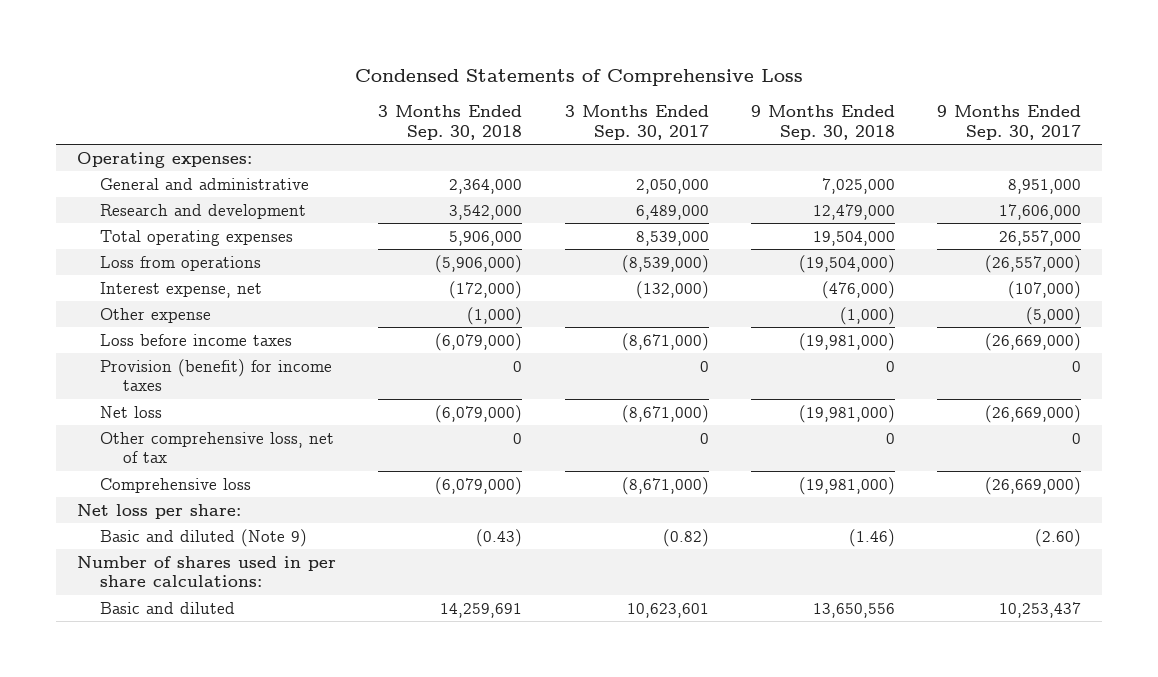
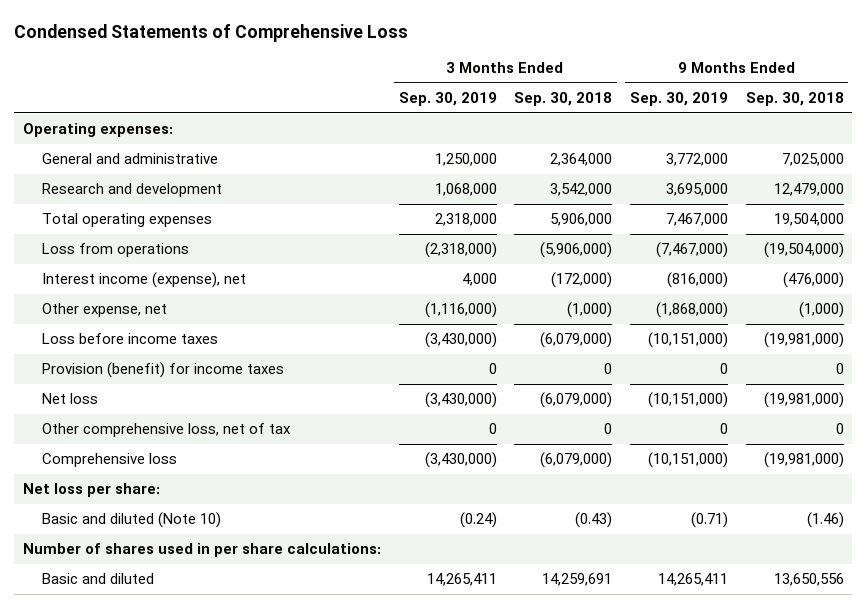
[564,105,709,140] 3 Months Ended Sep. 30, 2017 -> none
[937,105,1082,140] 9 Months Ended Sep. 30, 2017 -> none
none -> [398,91,497,106] Sep. 30, 2019
none -> [629,91,728,106] Sep. 30, 2019
[100,281,263,298] Interest expense, net -> [42,272,247,289] Interest income (expense), net
[100,307,212,323] Other expense -> [42,303,168,318] Other expense, net
[100,528,308,547] Basic and diluted (Note 9) -> [42,512,222,529] Basic and diluted (Note 10)

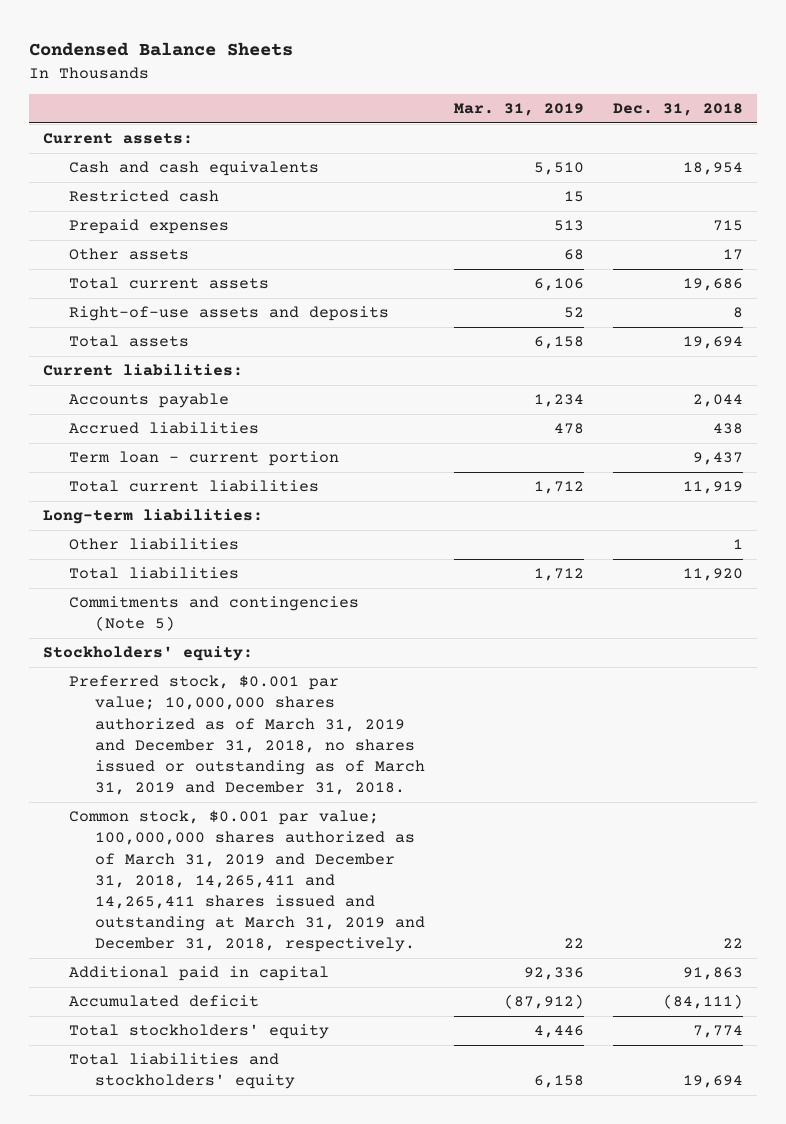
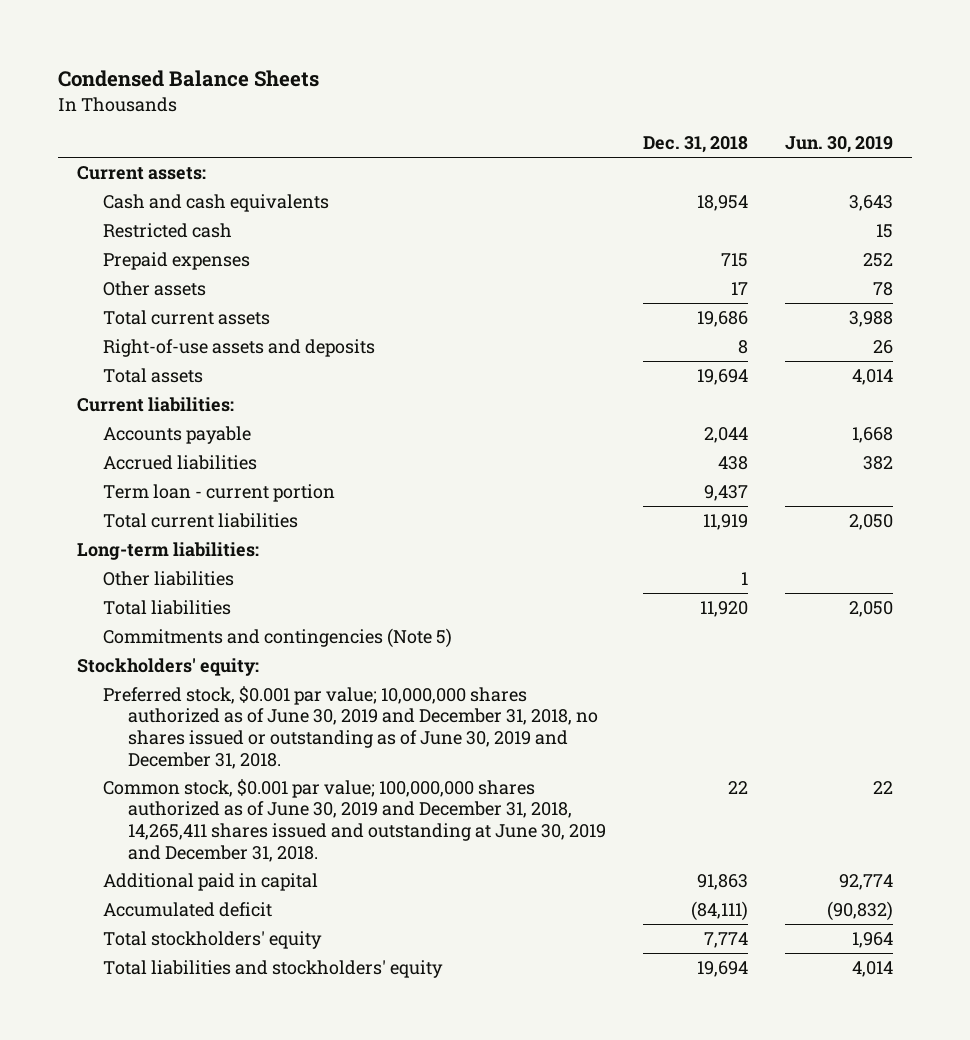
[454,103,585,117] Mar. 31, 2019 -> none
none -> [785,136,894,154] Jun. 30, 2019
[69,675,426,796] Preferred stock, $0.001 par value; 10,000,000 shares authorized as of March 31, 2019 and December 31, 2018, no shares issued or outstanding as of March 31, 2019 and December 31, 2018. -> [102,685,599,769] Preferred stock, $0.001 par value; 10,000,000 shares authorized as of June 30, 2019 and December 31, 2018, no shares issued or outstanding as of June 30, 2019 and December 31, 2018.
[69,810,426,953] Common stock, $0.001 par value; 100,000,000 shares authorized as of March 31, 2019 and December 31, 2018, 14,265,411 and 14,265,411 shares issued and outstanding at March 31, 2019 and December 31, 2018, respectively. -> [102,778,607,862] Common stock, $0.001 par value; 100,000,000 shares authorized as of June 30, 2019 and December 31, 2018, 14,265,411 shares issued and outstanding at June 30, 2019 and December 31, 2018.

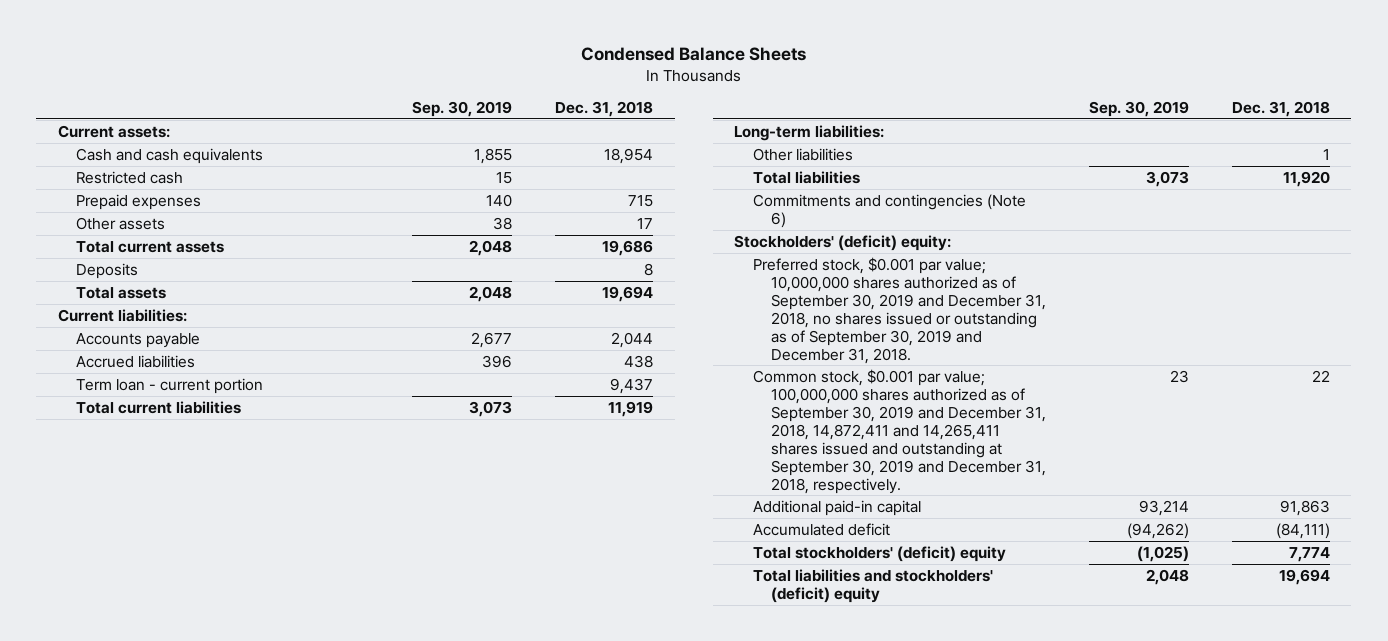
[785,136,894,154] Jun. 30, 2019 -> none
none -> [412,100,513,117] Sep. 30, 2019
[102,338,375,357] Right-of-use assets and deposits -> [76,262,139,279] Deposits
[102,627,452,648] Commitments and contingencies (Note 5) -> [752,193,1026,228] Commitments and contingencies (Note 6)
[76,657,259,676] Stockholders' equity: -> [734,234,952,251] Stockholders' (deficit) equity:
[102,685,599,769] Preferred stock, $0.001 par value; 10,000,000 shares authorized as of June 30, 2019 and December 31, 2018, no shares issued or outstanding as of June 30, 2019 and December 31, 2018. -> [752,256,1047,364] Preferred stock, $0.001 par value; 10,000,000 shares authorized as of September 30, 2019 and December 31, 2018, no shares issued or outstanding as of September 30, 2019 and December 31, 2018.
[102,778,607,862] Common stock, $0.001 par value; 100,000,000 shares authorized as of June 30, 2019 and December 31, 2018, 14,265,411 shares issued and outstanding at June 30, 2019 and December 31, 2018. -> [752,368,1047,494] Common stock, $0.001 par value; 100,000,000 shares authorized as of September 30, 2019 and December 31, 2018, 14,872,411 and 14,265,411 shares issued and outstanding at September 30, 2019 and December 31, 2018, respectively.
[102,872,318,891] Additional paid in capital -> [752,499,921,516] Additional paid-in capital
[102,930,322,949] Total stockholders' equity -> [752,545,1006,562] Total stockholders' (deficit) equity
[102,959,443,978] Total liabilities and stockholders' equity -> [752,568,993,603] Total liabilities and stockholders' (deficit) equity

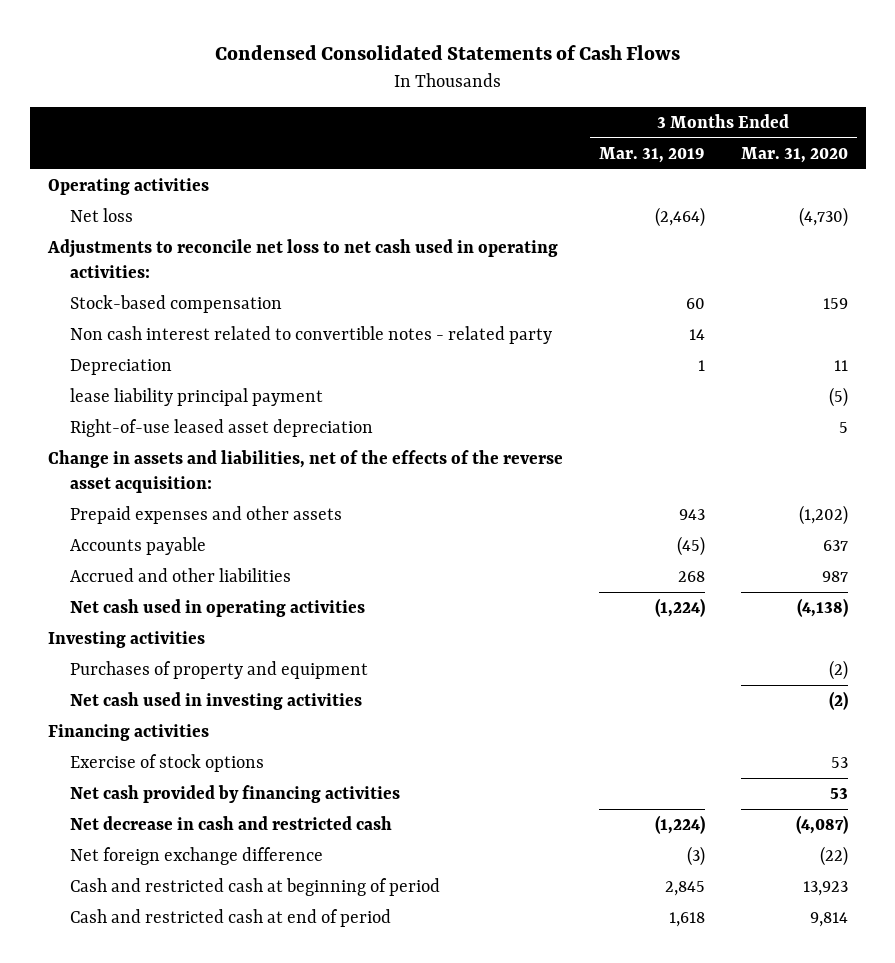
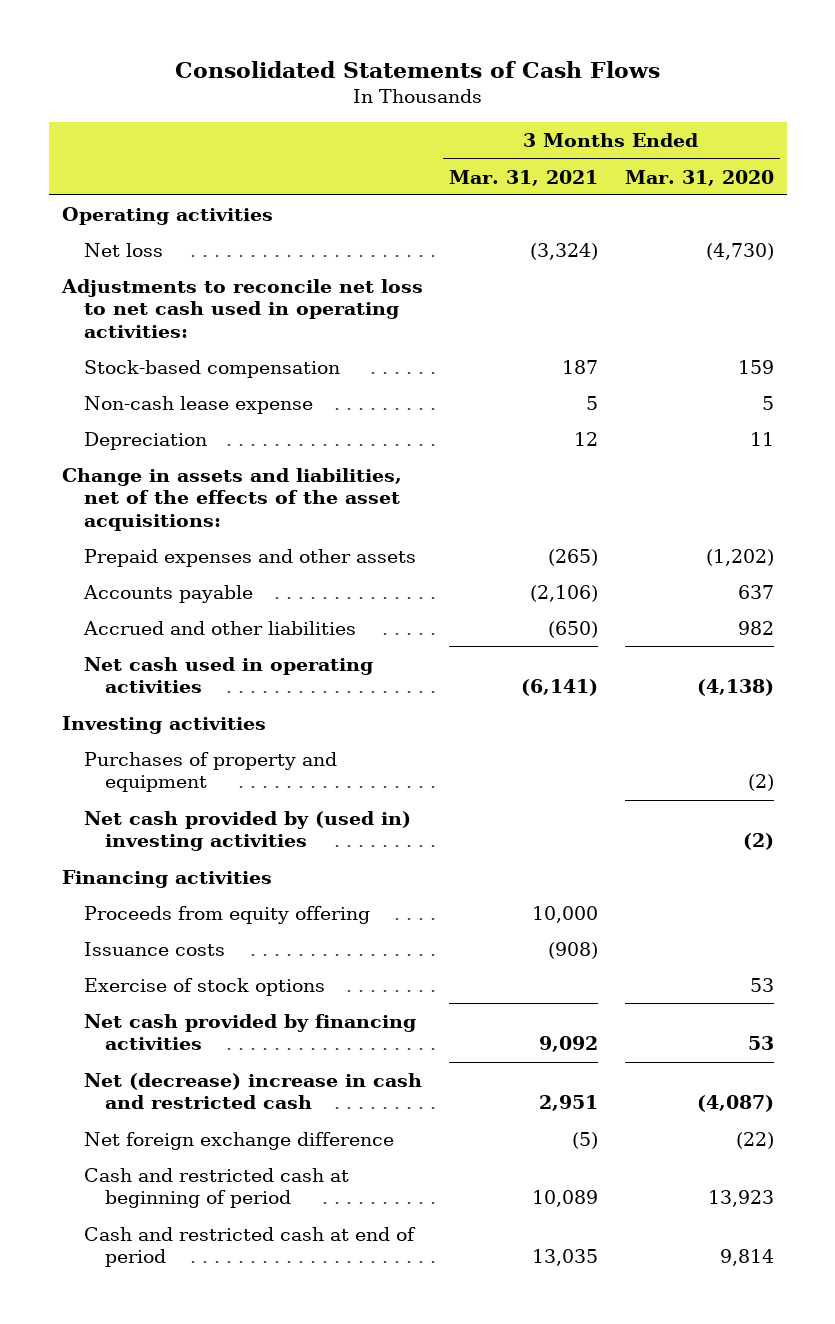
[214,45,680,61] Condensed Consolidated Statements of Cash Flows -> [174,60,660,78] Consolidated Statements of Cash Flows
[598,146,705,163] Mar. 31, 2019 -> none
none -> [449,169,599,186] Mar. 31, 2021
[69,326,552,345] Non cash interest related to convertible notes - related party -> none
none -> [83,396,313,415] Non-cash lease expense
[69,388,323,407] lease liability principal payment -> none
[69,419,373,438] Right-of-use leased asset depreciation -> none
[47,450,563,494] Change in assets and liabilities, net of the effects of the reverse asset acquisition: -> [61,468,402,531] Change in assets and liabilities, net of the effects of the asset acquisitions:
[821,571,848,583] 987 -> [737,621,774,636] 982
[69,692,362,711] Net cash used in investing activities -> [83,811,411,852] Net cash provided by (used in) investing activities
none -> [83,906,370,925] Proceeds from equity offering
none -> [83,942,225,957] Issuance costs
[69,816,392,831] Net decrease in cash and restricted cash -> [83,1073,422,1110] Net (decrease) increase in cash and restricted cash

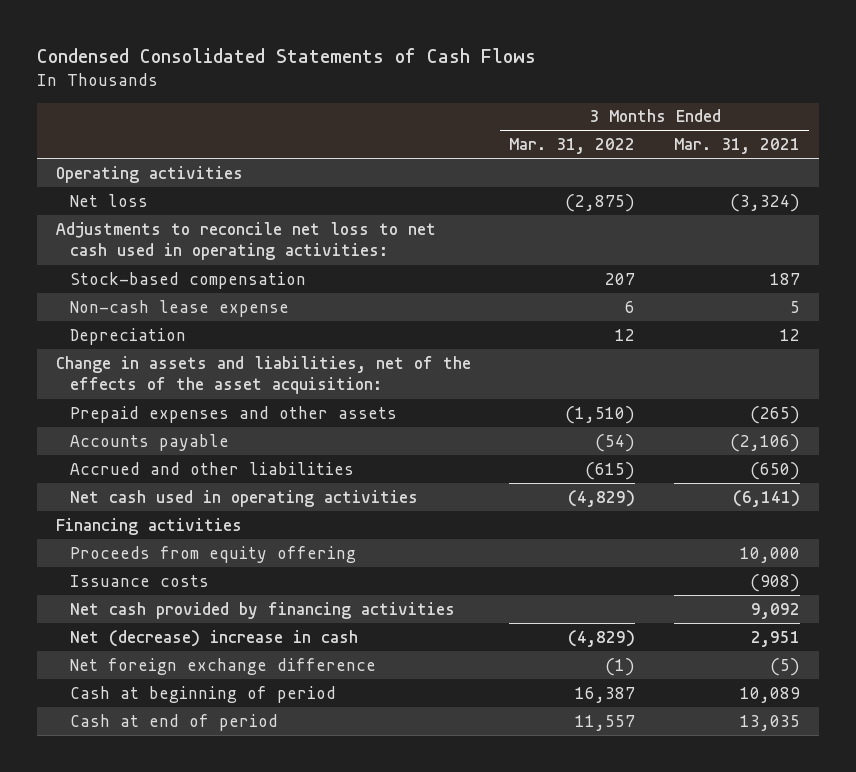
[174,60,660,78] Consolidated Statements of Cash Flows -> [37,48,537,64] Condensed Consolidated Statements of Cash Flows
[624,169,774,186] Mar. 31, 2020 -> none
none -> [509,138,636,155] Mar. 31, 2022
[61,468,402,531] Change in assets and liabilities, net of the effects of the asset acquisitions: -> [56,355,472,395] Change in assets and liabilities, net of the effects of the asset acquisition:
[61,716,266,735] Investing activities -> none
[83,752,337,793] Purchases of property and equipment -> none
[83,811,411,852] Net cash provided by (used in) investing activities -> none
[83,978,325,997] Exercise of stock options -> none
[83,1073,422,1110] Net (decrease) increase in cash and restricted cash -> [70,629,359,647] Net (decrease) increase in cash
[83,1168,349,1209] Cash and restricted cash at beginning of period -> [70,685,337,703] Cash at beginning of period
[83,1227,416,1268] Cash and restricted cash at end of period -> [70,713,279,731] Cash at end of period

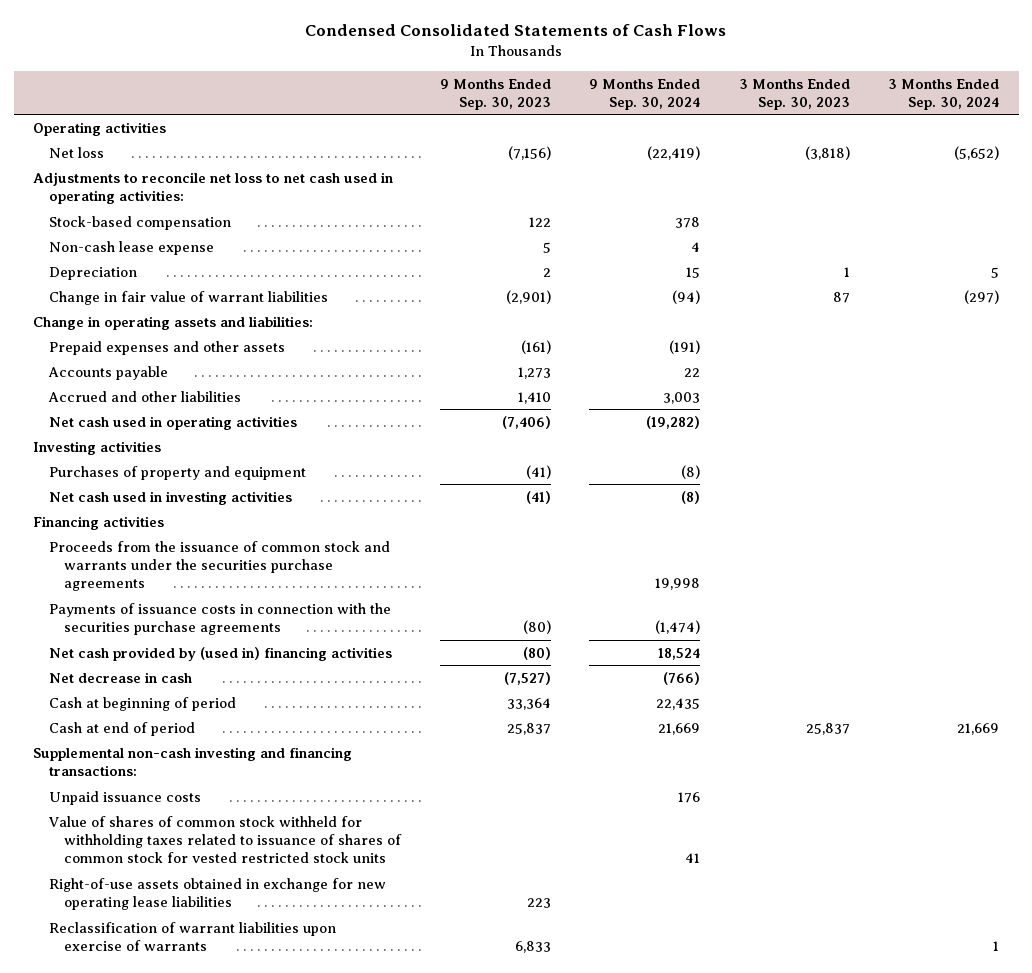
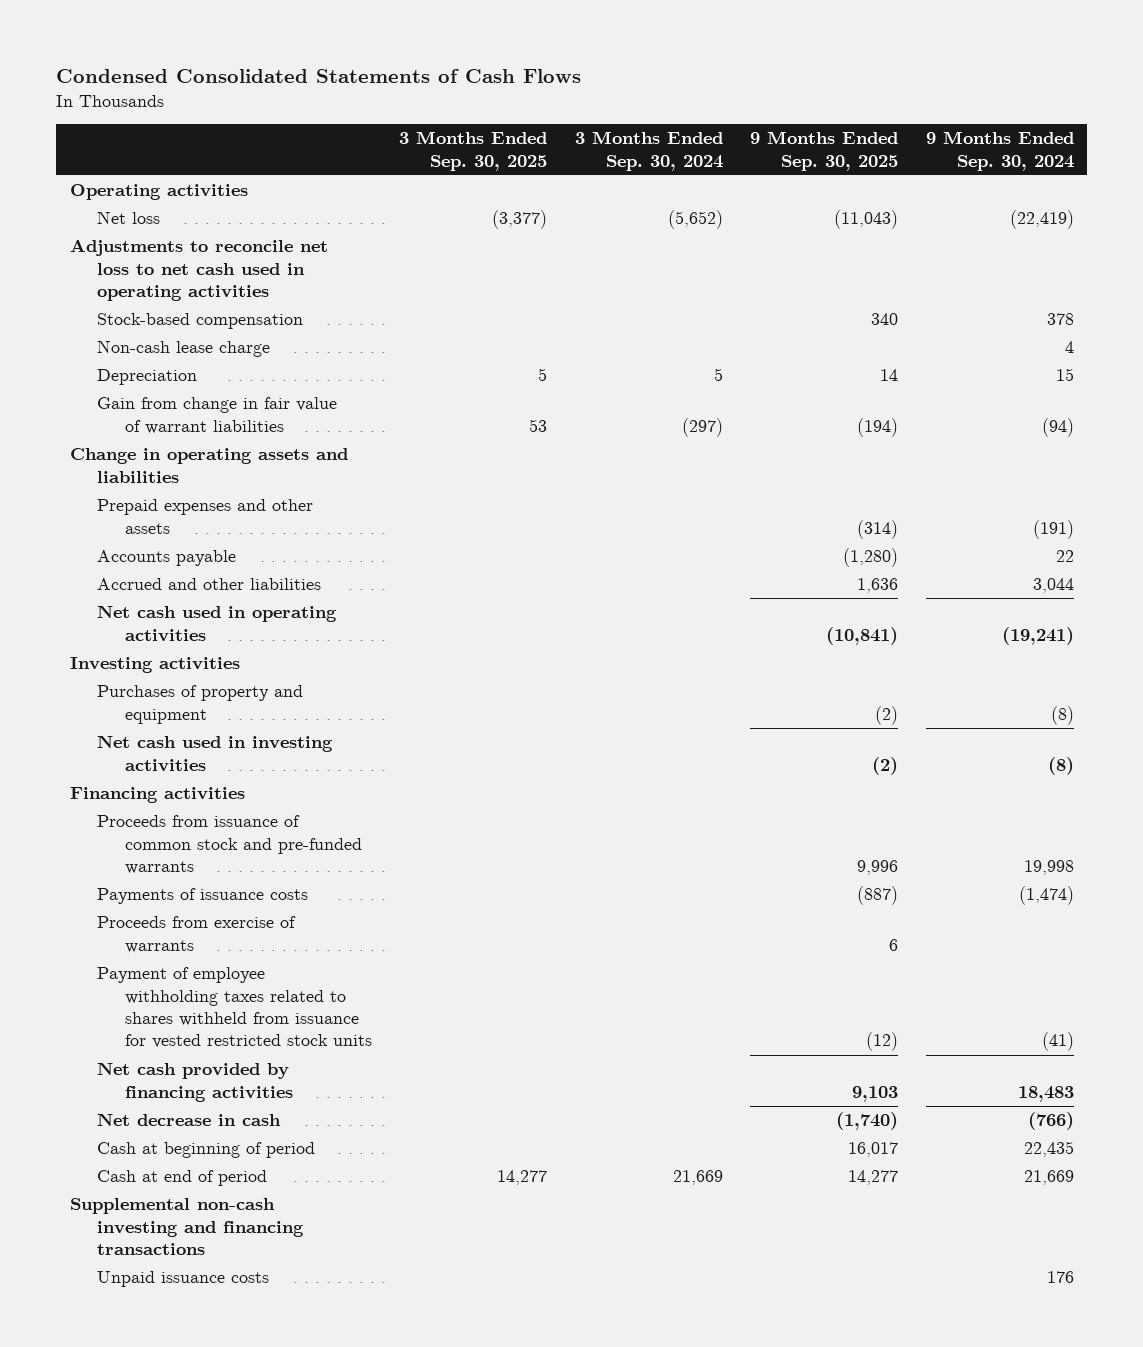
[439,78,551,110] 9 Months Ended Sep. 30, 2023 -> none
[738,78,850,110] 3 Months Ended Sep. 30, 2023 -> none
none -> [399,131,548,171] 3 Months Ended Sep. 30, 2025
none -> [750,131,899,171] 9 Months Ended Sep. 30, 2025
[32,171,393,205] Adjustments to reconcile net loss to net cash used in operating activities: -> [69,239,328,302] Adjustments to reconcile net loss to net cash used in operating activities
[48,240,214,255] Non-cash lease expense -> [97,340,271,358] Non-cash lease charge
[48,290,328,305] Change in fair value of warrant liabilities -> [97,397,338,434] Gain from change in fair value of warrant liabilities
[32,315,313,330] Change in operating assets and liabilities: -> [69,448,348,483] Change in operating assets and liabilities
[663,391,701,404] 3,003 -> [1032,578,1074,594] 3,044
[646,415,701,429] (19,282) -> [1001,626,1074,645] (19,241)
[48,540,390,592] Proceeds from the issuance of common stock and warrants under the securities purchase agreements -> [97,815,363,875] Proceeds from issuance of common stock and pre-funded warrants
[48,602,391,636] Payments of issuance costs in connection with the securities purchase agreements -> [97,888,309,905] Payments of issuance costs
none -> [97,916,297,953] Proceeds from exercise of warrants
none -> [97,967,373,1049] Payment of employee withholding taxes related to shares withheld from issuance for vested restricted stock units
[48,646,392,661] Net cash provided by (used in) financing activities -> [97,1062,294,1102] Net cash provided by financing activities
[658,647,701,660] 18,524 -> [1017,1085,1074,1102] 18,483
[32,746,352,777] Supplemental non-cash investing and financing transactions: -> [69,1198,305,1256] Supplemental non-cash investing and financing transactions
[47,815,403,864] Value of shares of common stock withheld for withholding taxes related to issuance of shares of common stock for vested restricted stock units -> none
[48,877,386,911] Right-of-use assets obtained in exchange for new operating lease liabilities -> none
[48,921,336,952] Reclassification of warrant liabilities upon exercise of warrants -> none

